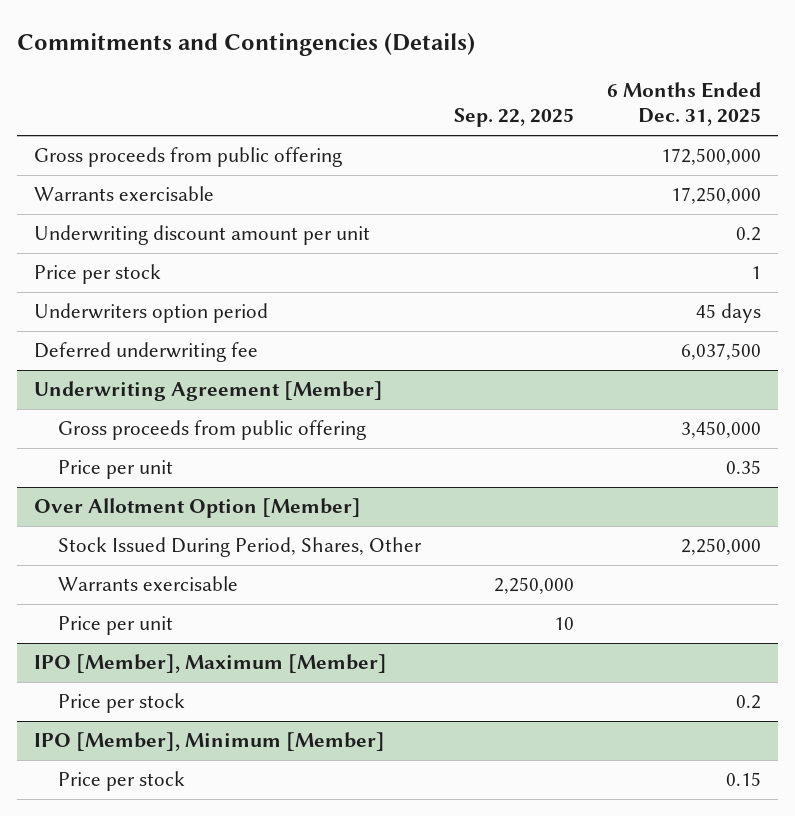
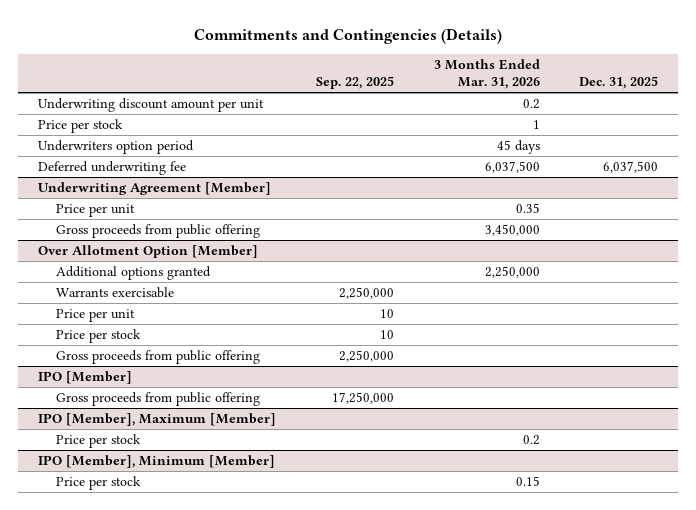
[607,82,762,127] 6 Months Ended Dec. 31, 2025 -> none
none -> [433,59,540,90] 3 Months Ended Mar. 31, 2026
none -> [579,76,659,90] Dec. 31, 2025
[33,147,342,168] Gross proceeds from public offering -> none
[33,186,214,202] Warrants exercisable -> none
[57,420,366,441] Gross proceeds from public offering -> [55,224,260,239] Gross proceeds from public offering
[57,537,422,558] Stock Issued During Period, Shares, Other -> [55,266,211,281] Additional options granted
none -> [55,329,141,344] Price per stock
none -> [55,350,260,365] Gross proceeds from public offering
none -> [38,371,133,385] IPO [Member]
none -> [55,392,260,407] Gross proceeds from public offering

